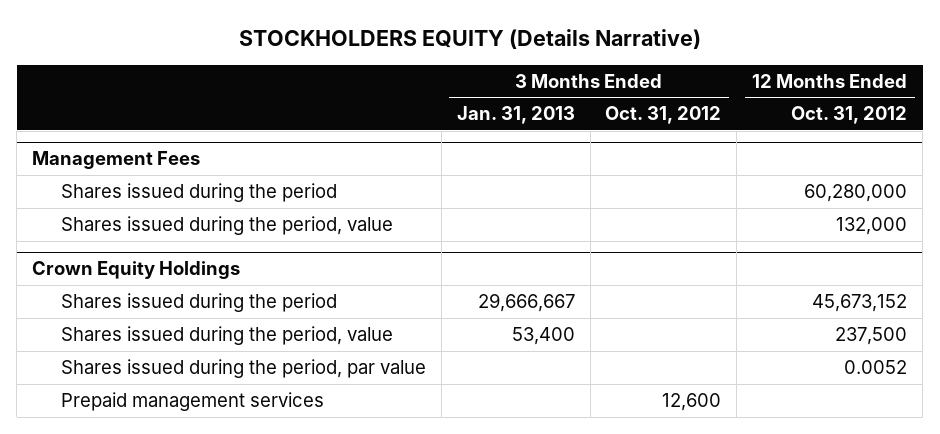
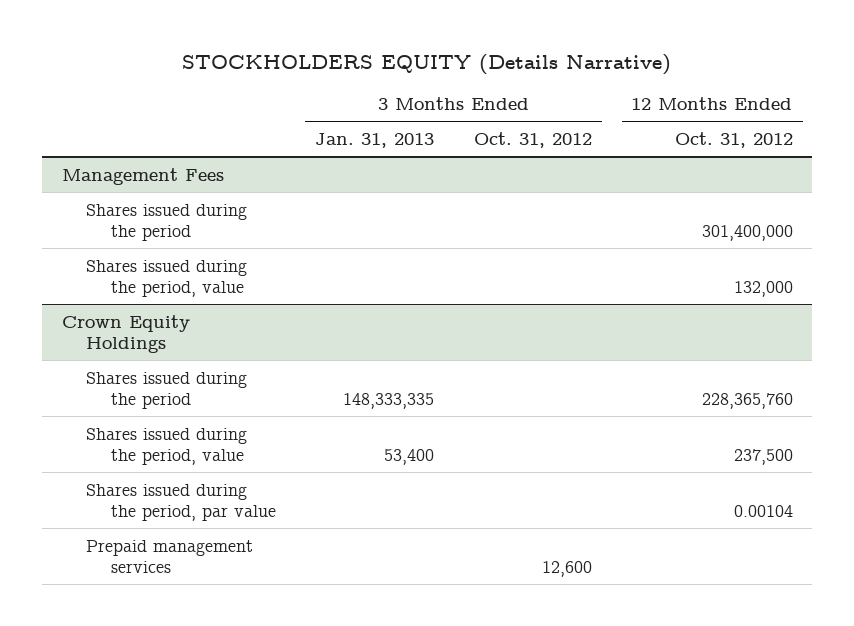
[804,184,908,203] 60,280,000 -> [701,224,793,241] 301,400,000
[477,293,575,313] 29,666,667 -> [343,392,435,409] 148,333,335
[812,294,908,313] 45,673,152 -> [701,392,793,409] 228,365,760
[844,360,908,375] 0.0052 -> [733,504,793,517] 0.00104

